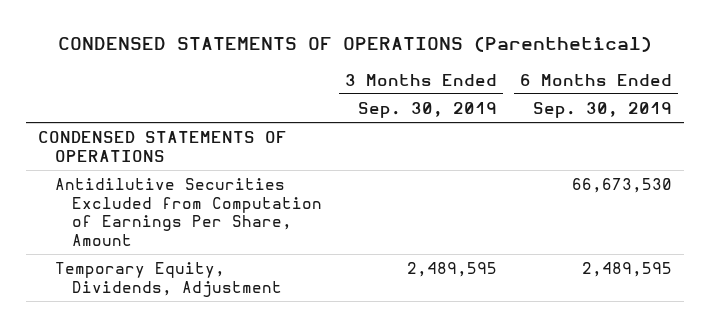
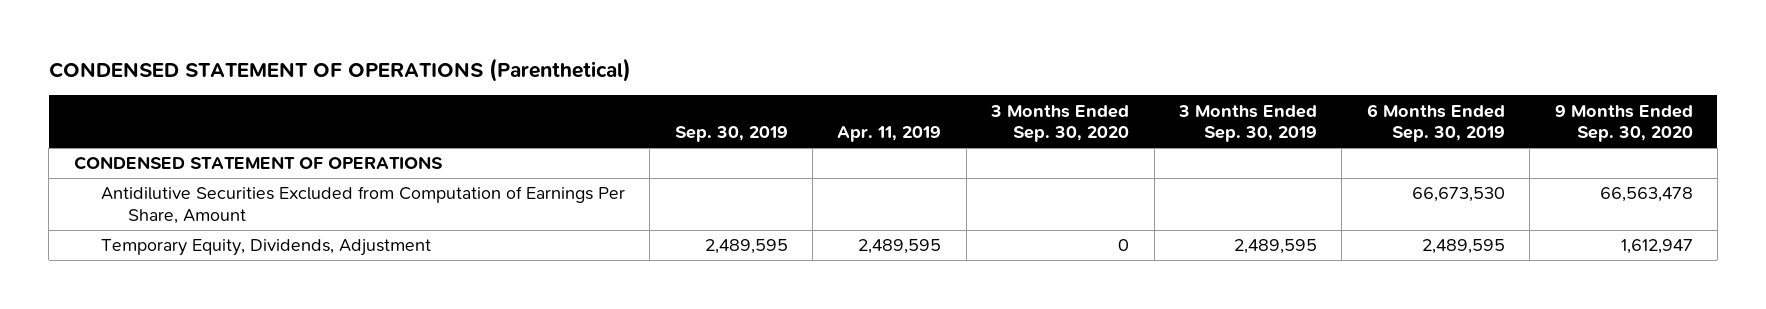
[58,36,653,53] CONDENSED STATEMENTS OF OPERATIONS (Parenthetical) -> [48,57,631,82] CONDENSED STATEMENT OF OPERATIONS (Parenthetical)
none -> [674,126,788,143] Sep. 30, 2019
none -> [837,126,942,143] Apr. 11, 2019
none -> [990,104,1130,143] 3 Months Ended Sep. 30, 2020
none -> [1554,104,1693,143] 9 Months Ended Sep. 30, 2020
[38,130,288,162] CONDENSED STATEMENTS OF OPERATIONS -> [73,156,443,171] CONDENSED STATEMENT OF OPERATIONS

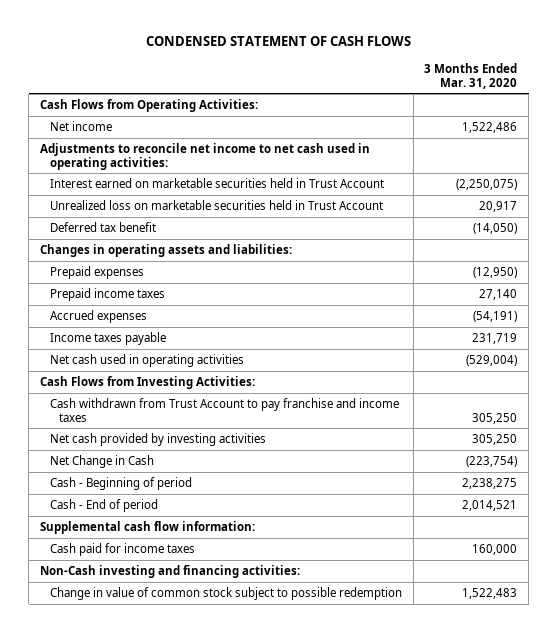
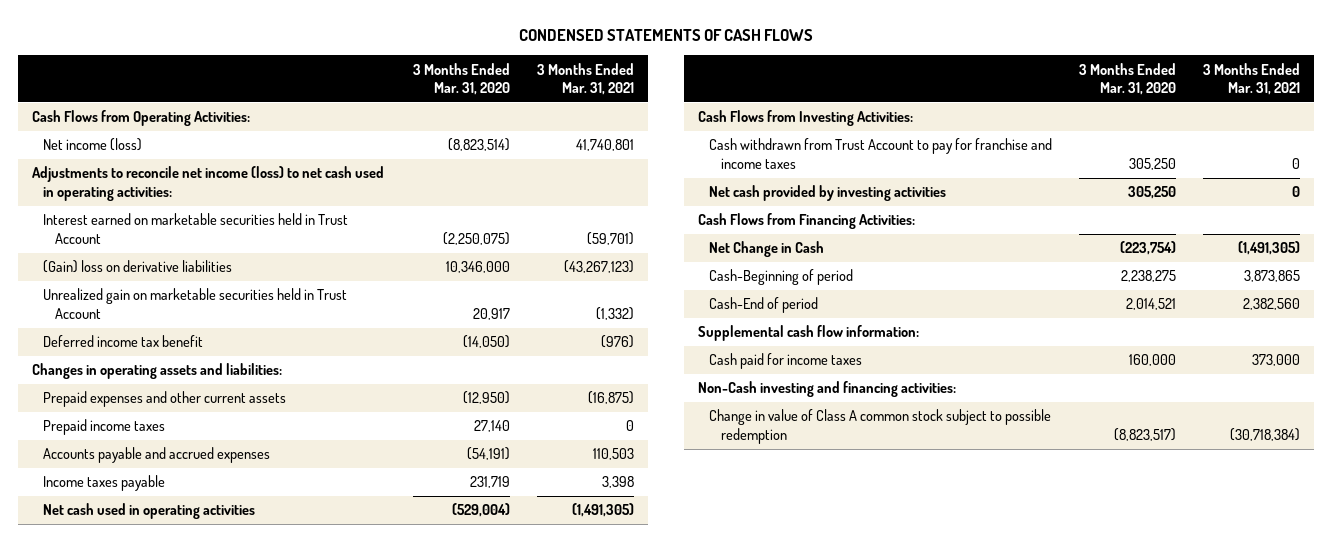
[145,36,411,47] CONDENSED STATEMENT OF CASH FLOWS -> [518,28,813,41] CONDENSED STATEMENTS OF CASH FLOWS
none -> [537,62,635,96] 3 Months Ended Mar. 31, 2021
[49,120,112,131] Net income -> [43,138,143,152] Net income (loss)
[462,121,518,133] 1,522,486 -> [448,138,511,152] (8,823,514)
[40,142,371,170] Adjustments to reconcile net income to net cash used in operating activities: -> [31,166,384,202] Adjustments to reconcile net income (loss) to net cash used in operating activities:
none -> [43,260,233,274] (Gain) loss on derivative liabilities
[49,199,383,210] Unrealized loss on marketable securities held in Trust Account -> [43,288,348,320] Unrealized gain on marketable securities held in Trust Account
[49,221,156,232] Deferred tax benefit -> [43,335,204,348] Deferred income tax benefit
[49,265,144,279] Prepaid expenses -> [43,391,287,408] Prepaid expenses and other current assets
[49,309,147,323] Accrued expenses -> [43,447,271,464] Accounts payable and accrued expenses
[49,397,399,422] Cash withdrawn from Trust Account to pay franchise and income taxes -> [709,138,1053,170] Cash withdrawn from Trust Account to pay for franchise and income taxes
none -> [697,213,915,230] Cash Flows from Financing Activities:
[49,476,192,490] Cash - Beginning of period -> [709,269,854,286] Cash-Beginning of period
[49,498,158,512] Cash - End of period -> [709,297,819,314] Cash-End of period
[49,586,402,600] Change in value of common stock subject to possible redemption -> [709,409,1052,445] Change in value of Class A common stock subject to possible redemption
[462,587,518,599] 1,522,483 -> [1114,428,1177,442] (8,823,517)

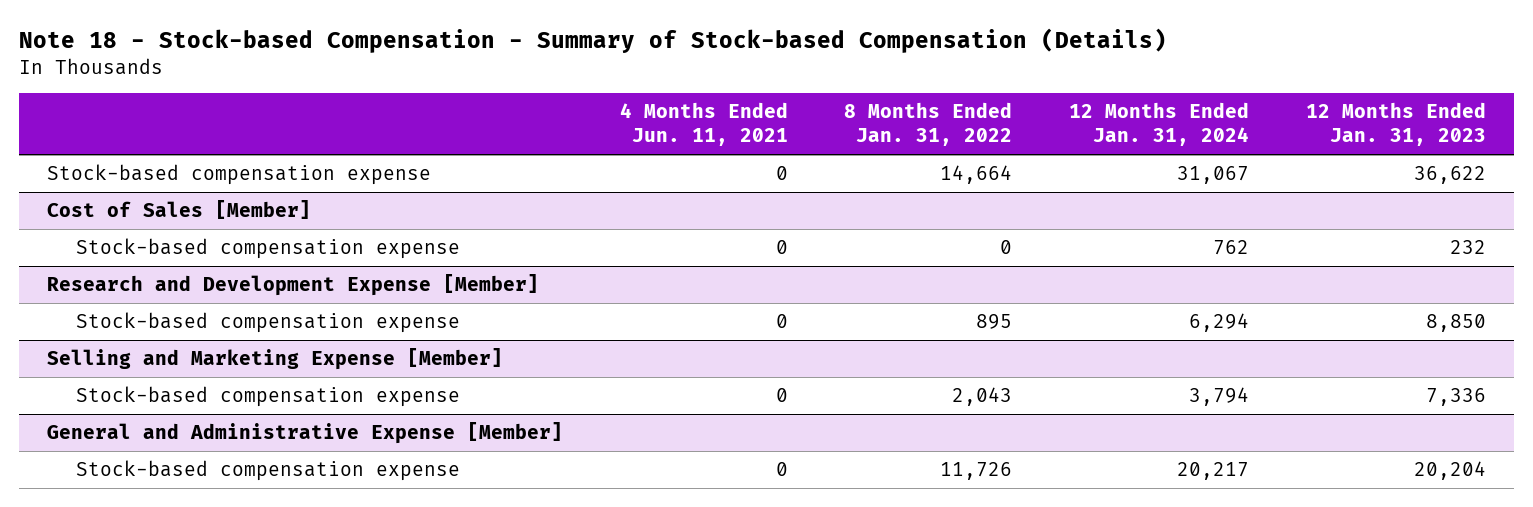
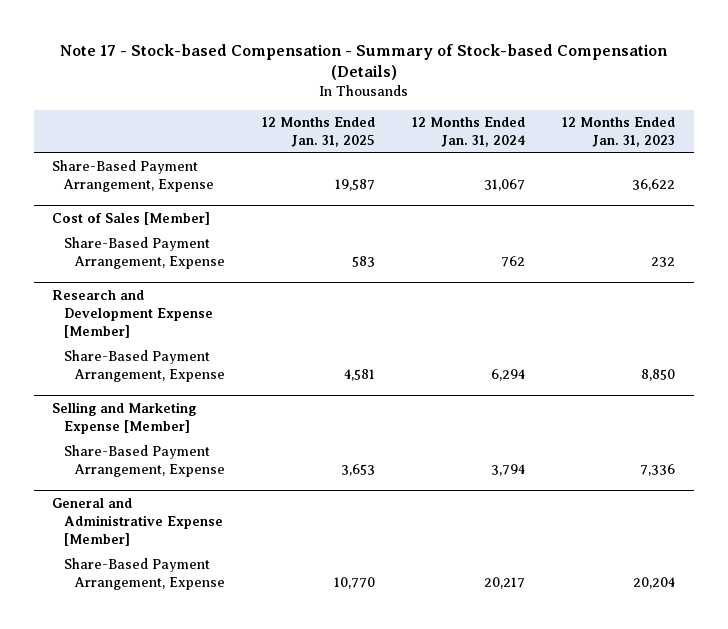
[18,28,1167,54] Note 18 - Stock-based Compensation - Summary of Stock-based Compensation (Details) -> [59,43,668,81] Note 17 - Stock-based Compensation - Summary of Stock-based Compensation (Details)
[619,101,788,147] 4 Months Ended Jun. 11, 2021 -> none
[844,101,1013,147] 8 Months Ended Jan. 31, 2022 -> none
none -> [262,117,376,148] 12 Months Ended Jan. 31, 2025
[46,164,431,186] Stock-based compensation expense -> [52,160,214,193] Share-Based Payment Arrangement, Expense
[75,238,460,260] Stock-based compensation expense -> [63,237,226,270] Share-Based Payment Arrangement, Expense
[75,312,460,334] Stock-based compensation expense -> [63,350,226,383] Share-Based Payment Arrangement, Expense
[75,386,460,408] Stock-based compensation expense -> [63,445,226,478] Share-Based Payment Arrangement, Expense
[75,460,460,482] Stock-based compensation expense -> [63,558,226,591] Share-Based Payment Arrangement, Expense

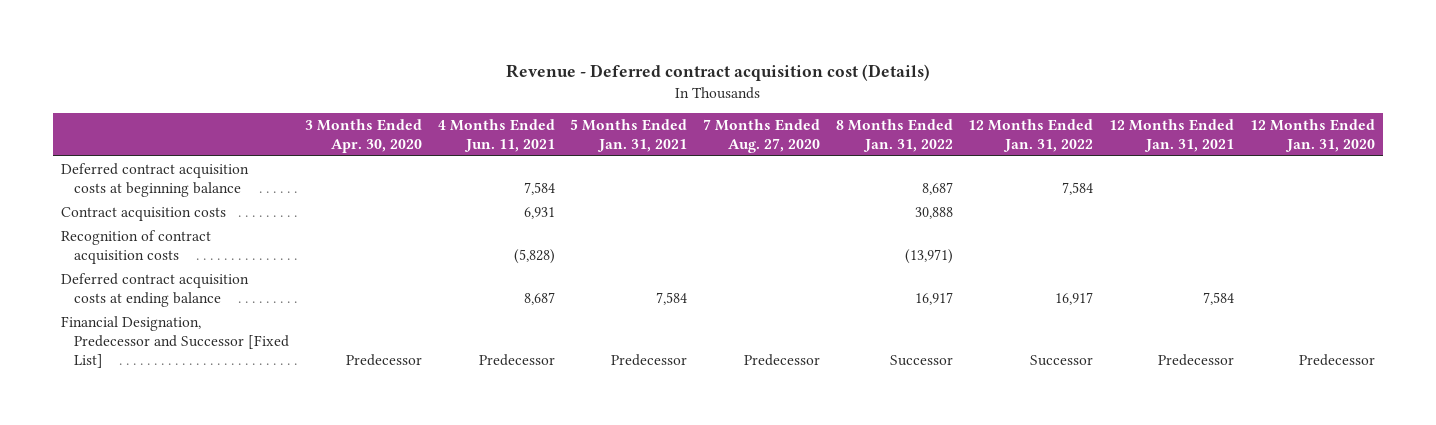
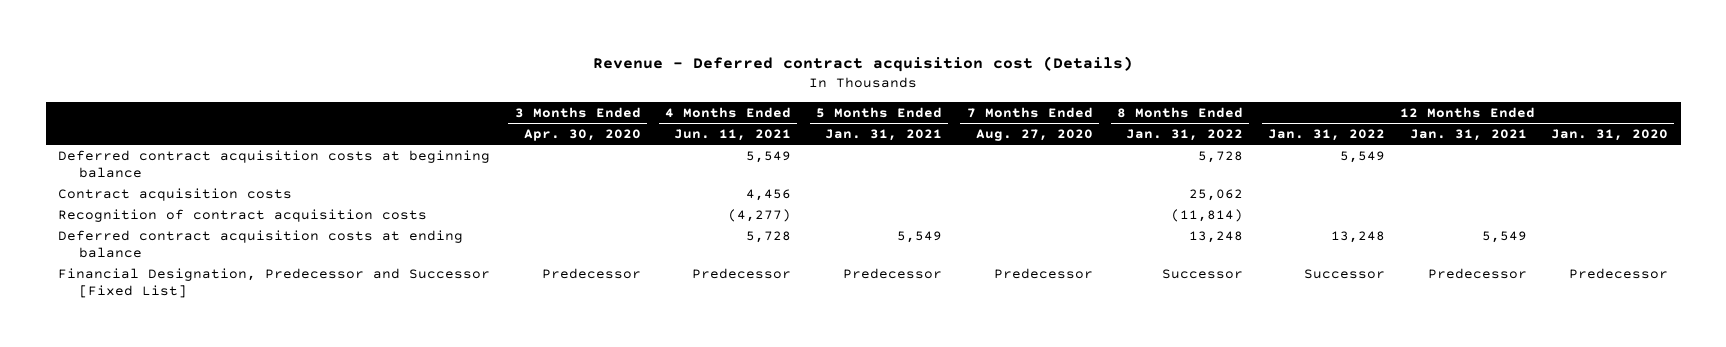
[523,181,555,195] 7,584 -> [746,150,792,163] 5,549
[921,181,953,195] 8,687 -> [1198,150,1244,163] 5,728
[1062,181,1094,195] 7,584 -> [1339,150,1385,163] 5,549
[523,206,555,219] 6,931 -> [746,188,792,201] 4,456
[914,206,953,219] 30,888 -> [1189,188,1244,201] 25,062
[513,248,555,264] (5,828) -> [728,208,792,222] (4,277)
[904,248,953,264] (13,971) -> [1171,208,1244,222] (11,814)
[523,291,555,305] 8,687 -> [746,230,792,243] 5,728
[656,291,688,305] 7,584 -> [896,230,942,243] 5,549
[914,291,953,305] 16,917 -> [1189,230,1244,243] 13,248
[1055,291,1094,305] 16,917 -> [1330,230,1385,243] 13,248
[1203,291,1235,305] 7,584 -> [1481,230,1527,243] 5,549

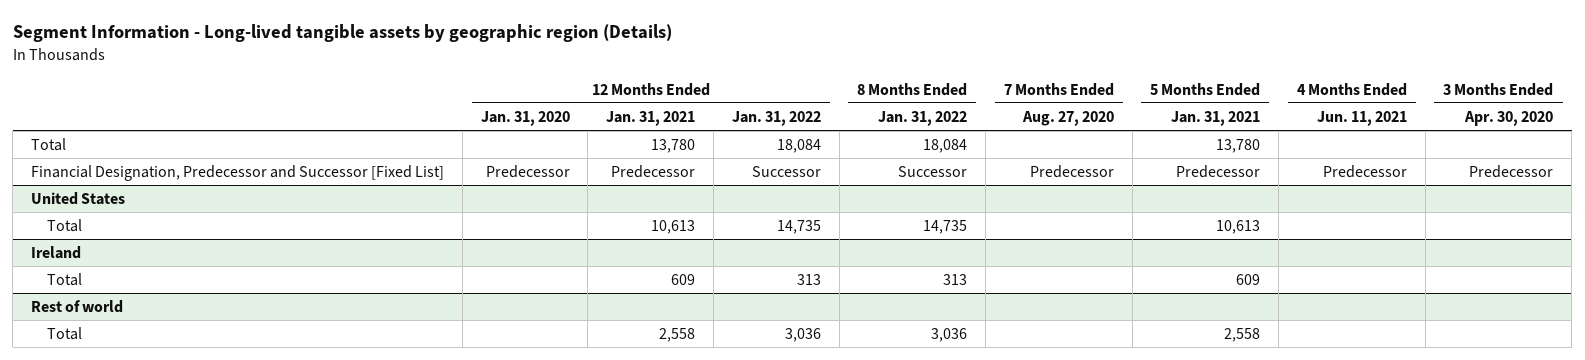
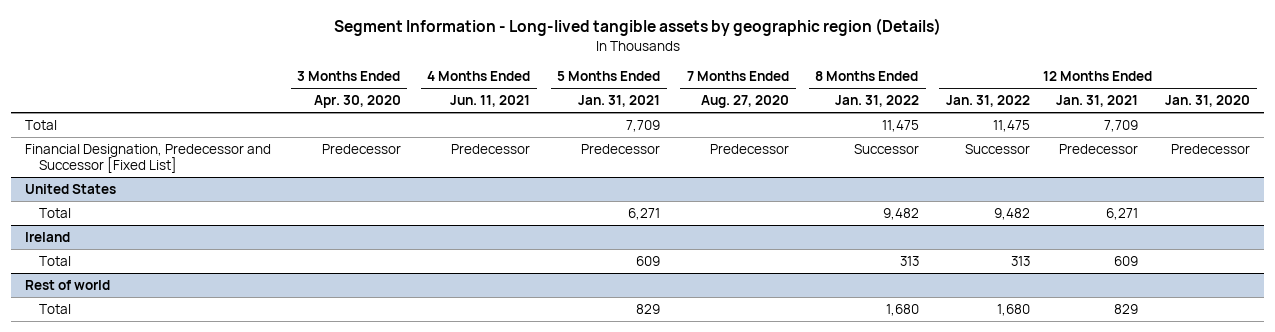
[651,138,696,153] 13,780 -> [1104,119,1139,132] 7,709
[776,138,821,153] 18,084 -> [992,119,1030,132] 11,475
[923,138,968,153] 18,084 -> [881,119,919,132] 11,475
[1216,138,1261,153] 13,780 -> [626,119,661,132] 7,709
[651,219,696,234] 10,613 -> [1106,207,1139,220] 6,271
[776,219,821,234] 14,735 -> [993,207,1030,220] 9,482
[923,219,968,234] 14,735 -> [882,207,919,220] 9,482
[1216,219,1261,234] 10,613 -> [628,207,661,220] 6,271
[659,327,696,342] 2,558 -> [1114,303,1139,314] 829
[784,327,821,342] 3,036 -> [996,303,1030,316] 1,680
[931,327,968,342] 3,036 -> [885,303,919,316] 1,680
[1224,327,1261,342] 2,558 -> [636,303,661,314] 829

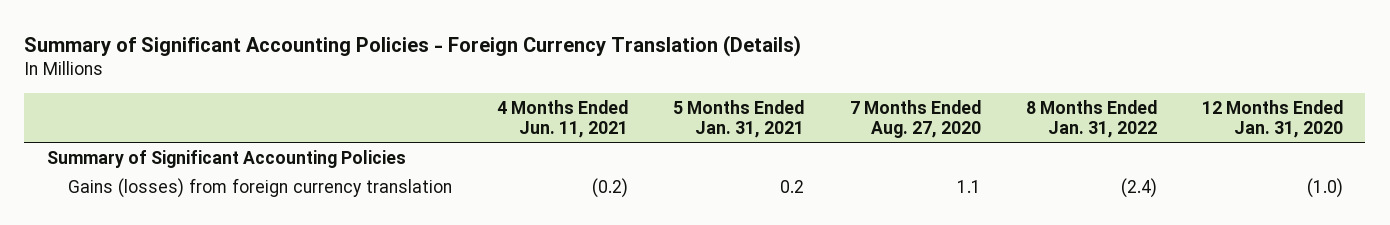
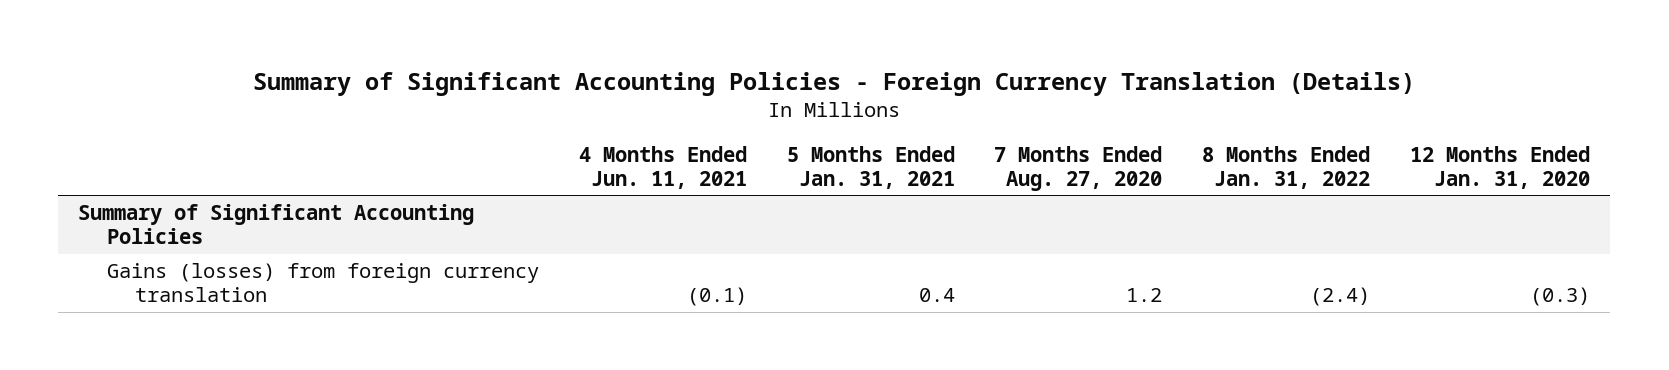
[592,177,629,198] (0.2) -> [686,287,747,307] (0.1)
[780,179,805,193] 0.2 -> [918,288,955,303] 0.4
[956,179,981,193] 1.1 -> [1126,288,1163,303] 1.2
[1306,177,1343,198] (1.0) -> [1530,287,1591,307] (0.3)

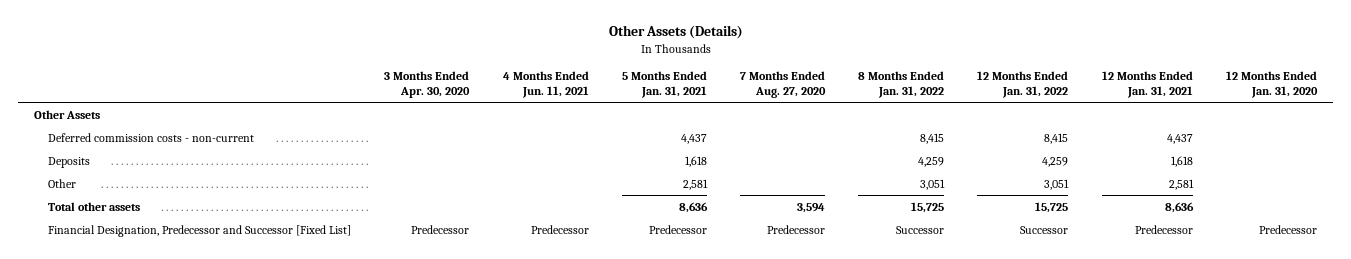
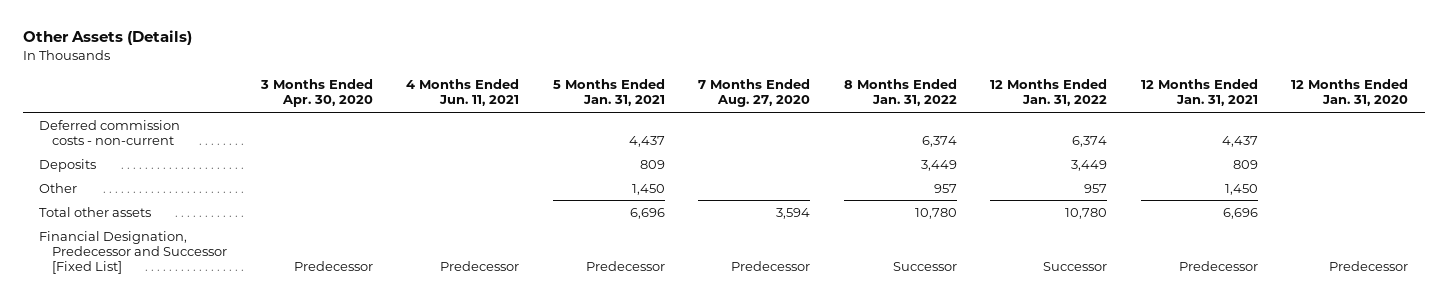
[34,109,101,119] Other Assets -> none
[920,132,945,144] 8,415 -> [921,135,957,147] 6,374
[1044,132,1069,144] 8,415 -> [1072,135,1108,147] 6,374
[684,155,707,167] 1,618 -> [639,159,665,169] 809
[918,156,945,167] 4,259 -> [920,159,957,171] 3,449
[1042,156,1069,167] 4,259 -> [1071,159,1108,171] 3,449
[1170,155,1193,167] 1,618 -> [1232,159,1258,169] 809
[682,178,708,190] 2,581 -> [631,183,665,195] 1,450
[920,178,946,190] 3,051 -> [933,183,957,193] 957
[1044,178,1070,190] 3,051 -> [1084,183,1108,193] 957
[1168,178,1194,190] 2,581 -> [1224,183,1258,195] 1,450
[678,201,708,213] 8,636 -> [629,207,665,219] 6,696
[911,201,945,213] 15,725 -> [914,207,957,219] 10,780
[1035,201,1069,213] 15,725 -> [1065,207,1108,219] 10,780
[1164,201,1194,213] 8,636 -> [1222,207,1258,219] 6,696

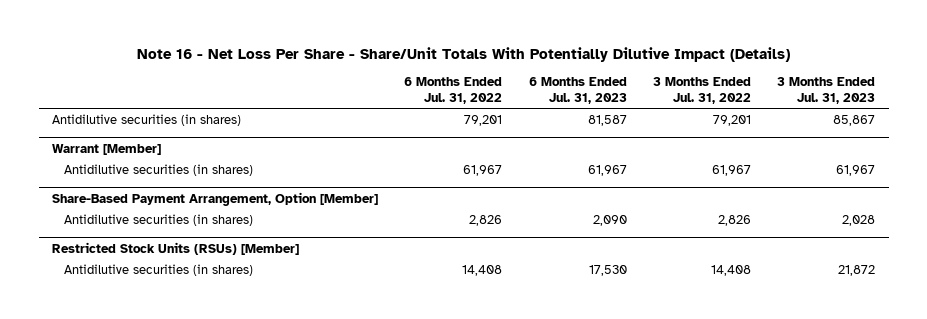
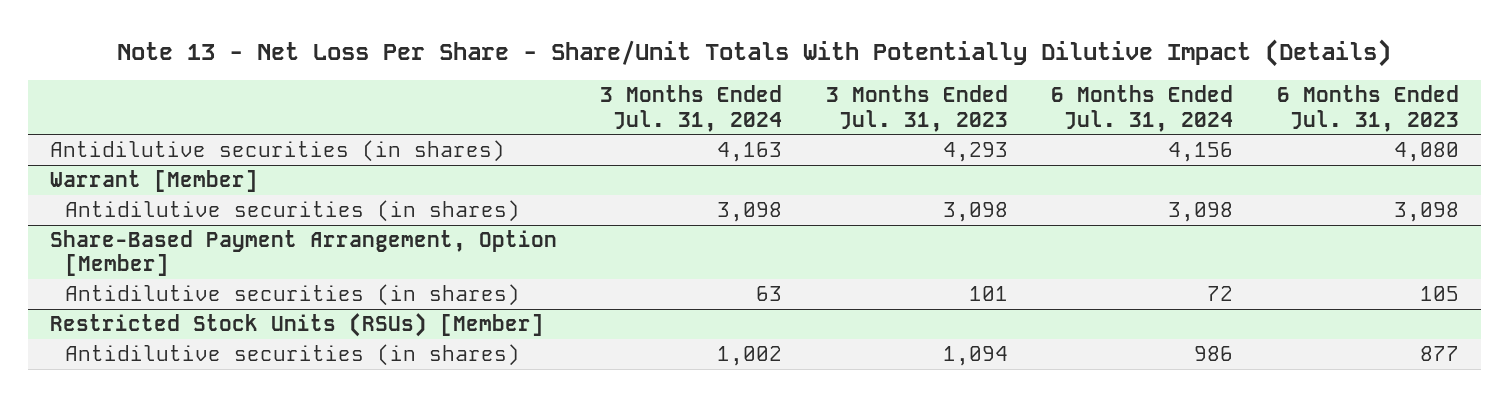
[136,46,790,62] Note 16 - Net Loss Per Share - Share/Unit Totals With Potentially Dilutive Impact (Details) -> [117,38,1392,67] Note 13 - Net Loss Per Share - Share/Unit Totals With Potentially Dilutive Impact (Details)
[404,77,503,105] 6 Months Ended Jul. 31, 2022 -> none
[653,77,752,105] 3 Months Ended Jul. 31, 2022 -> none
none -> [600,85,783,132] 3 Months Ended Jul. 31, 2024
none -> [1051,85,1234,132] 6 Months Ended Jul. 31, 2024
[587,114,627,126] 81,587 -> [1393,142,1459,163] 4,080
[833,114,876,126] 85,867 -> [942,142,1008,163] 4,293
[587,164,627,176] 61,967 -> [1393,202,1459,223] 3,098
[836,164,876,176] 61,967 -> [942,202,1008,223] 3,098
[592,214,627,226] 2,090 -> [1419,286,1459,302] 105
[842,214,876,226] 2,028 -> [968,286,1008,302] 101
[588,264,627,276] 17,530 -> [1419,346,1459,362] 877
[838,264,876,276] 21,872 -> [942,346,1008,367] 1,094

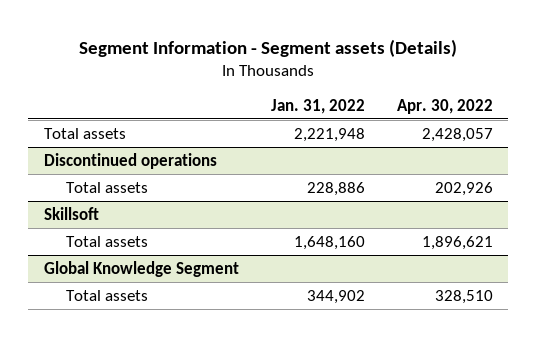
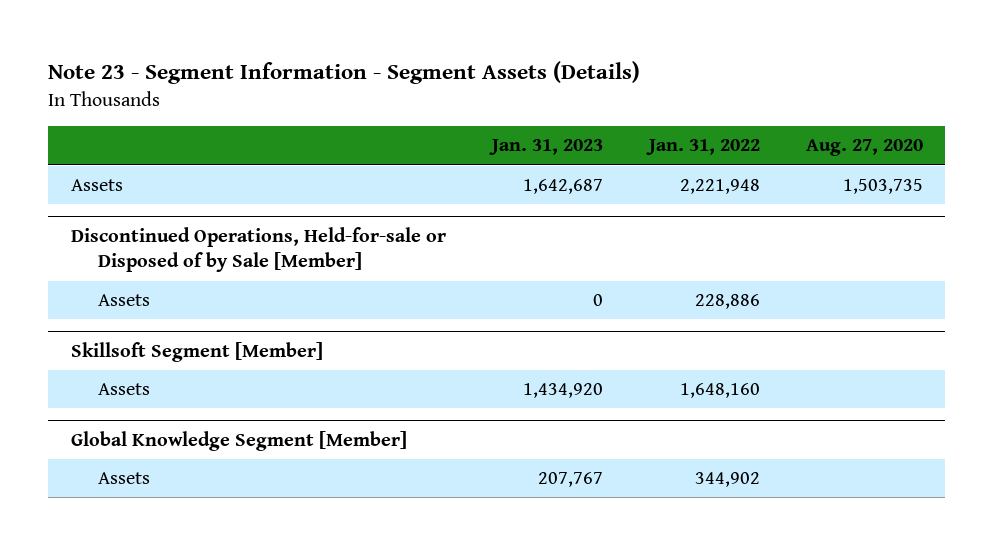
[79,38,458,57] Segment Information - Segment assets (Details) -> [48,61,641,85] Note 23 - Segment Information - Segment Assets (Details)
[396,98,493,114] Apr. 30, 2022 -> none
none -> [489,139,604,156] Jan. 31, 2023
none -> [805,139,923,157] Aug. 27, 2020
[44,152,218,169] Discontinued operations -> none
[44,127,127,139] Total assets -> [71,179,124,192] Assets
none -> [71,227,447,273] Discontinued Operations, Held-for-sale or Disposed of by Sale [Member]
[65,181,148,193] Total assets -> [97,294,150,307] Assets
[44,206,100,220] Skillsoft -> [71,342,324,363] Skillsoft Segment [Member]
[65,235,148,247] Total assets -> [97,383,150,396] Assets
[44,260,240,277] Global Knowledge Segment -> [71,431,408,452] Global Knowledge Segment [Member]
[65,289,148,301] Total assets -> [97,472,150,485] Assets

